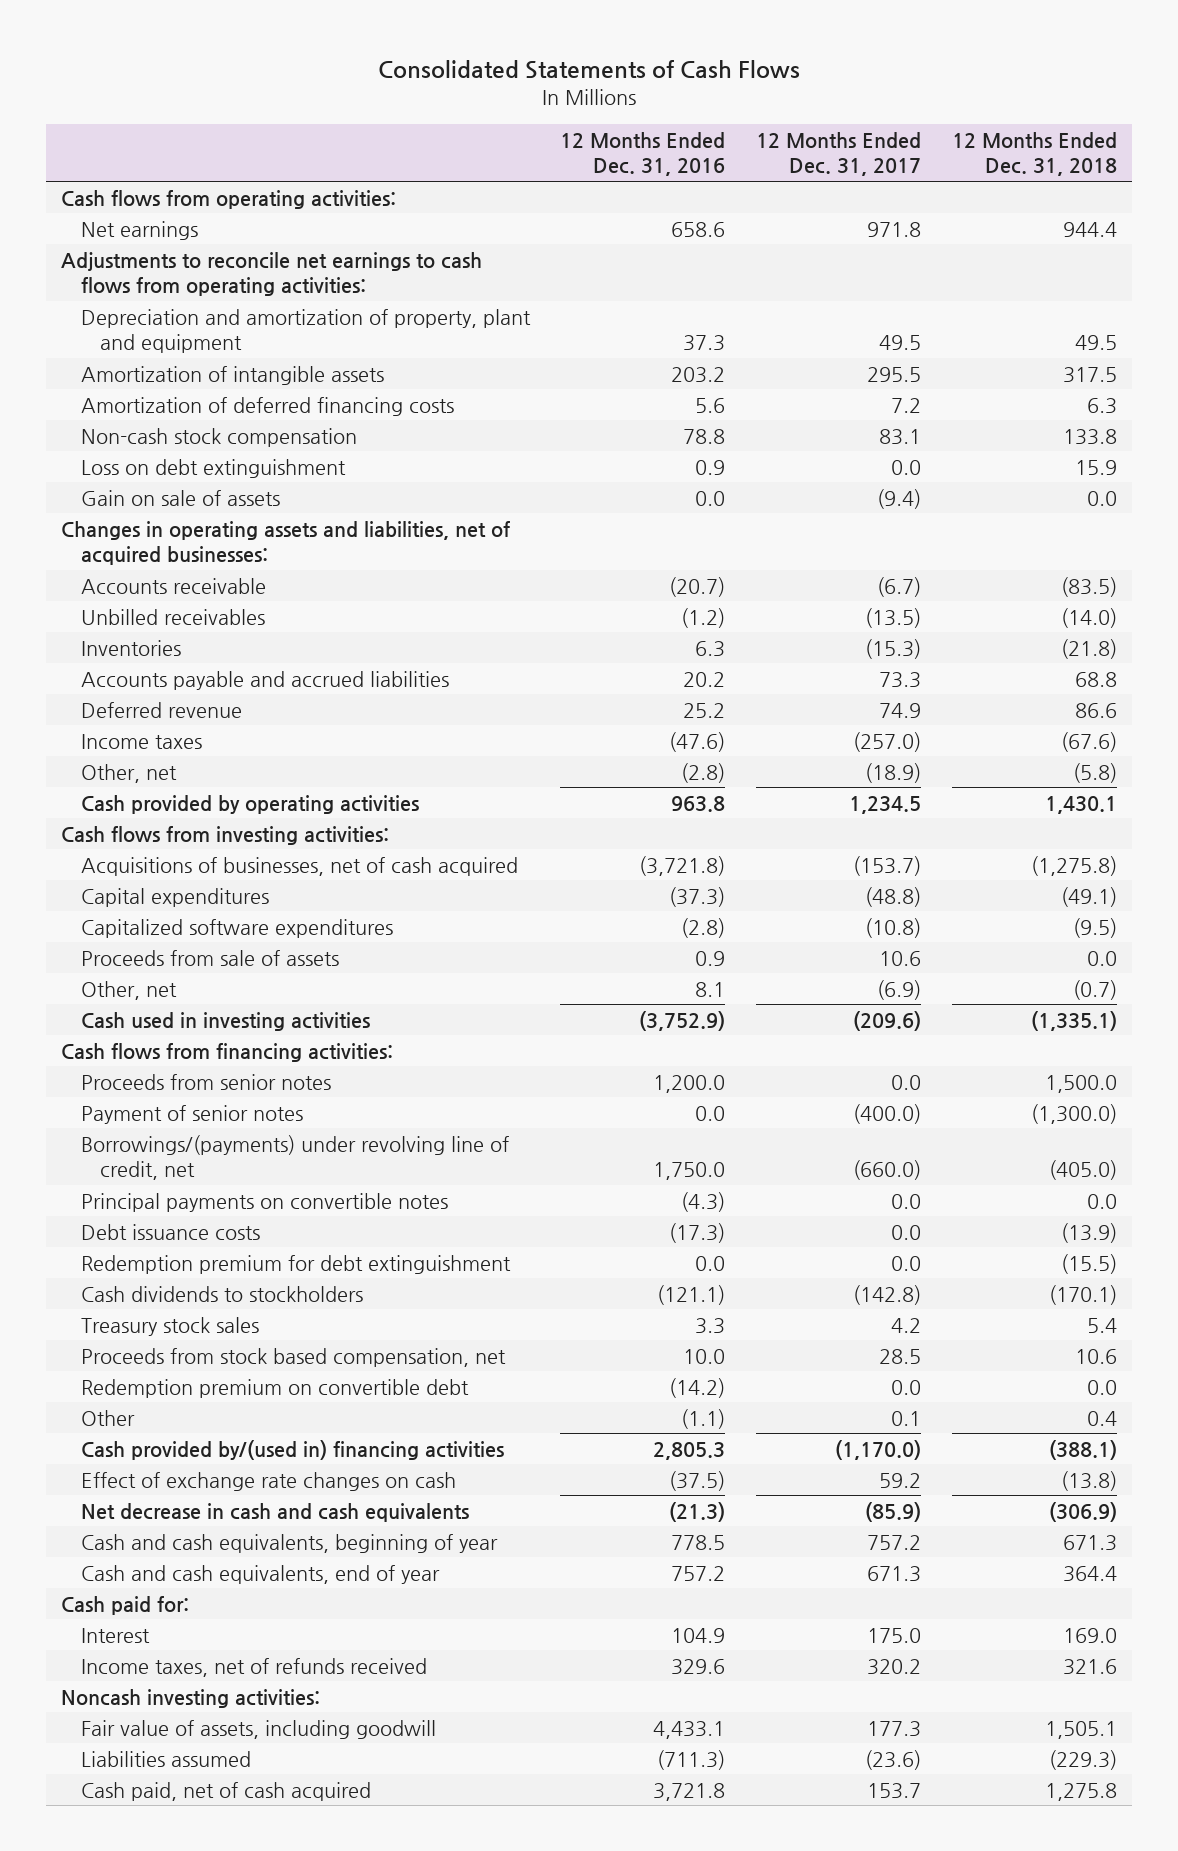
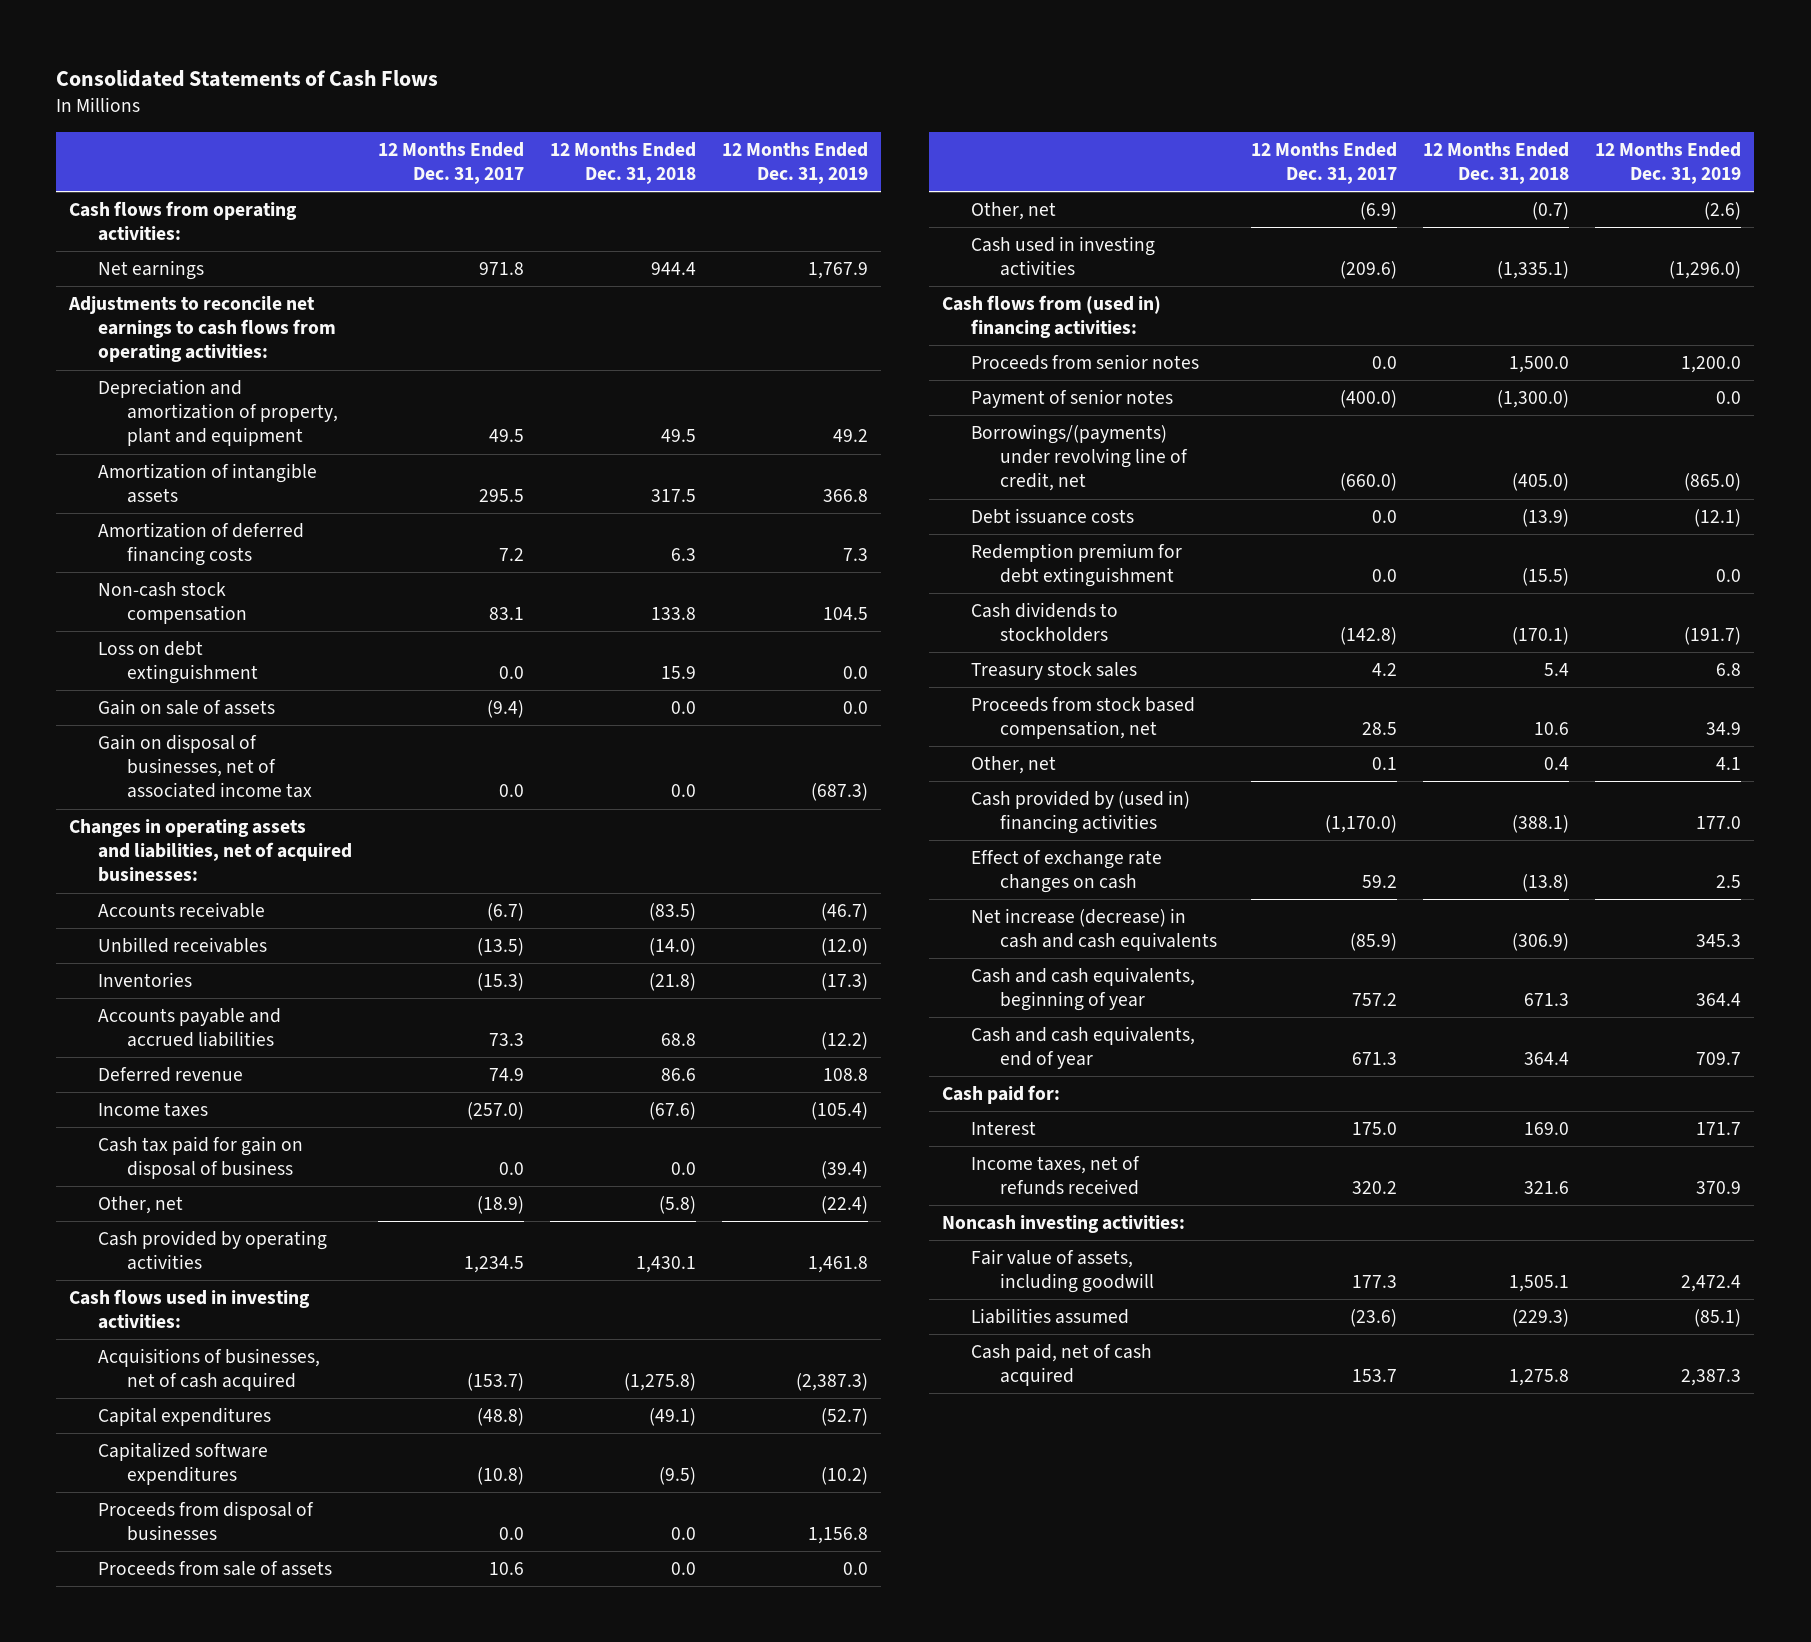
[560,132,726,177] 12 Months Ended Dec. 31, 2016 -> none
none -> [722,141,869,184] 12 Months Ended Dec. 31, 2019
none -> [98,733,313,799] Gain on disposal of businesses, net of associated income tax
none -> [98,1135,304,1180] Cash tax paid for gain on disposal of business
[61,825,390,845] Cash flows from investing activities: -> [69,1288,311,1330] Cash flows used in investing activities:
none -> [98,1500,315,1542] Proceeds from disposal of businesses
[61,1042,394,1062] Cash flows from financing activities: -> [942,294,1162,339] Cash flows from (used in) financing activities:
[80,1192,448,1212] Principal payments on convertible notes -> none
[80,1378,469,1398] Redemption premium on convertible debt -> none
[80,1409,135,1426] Other -> [971,755,1057,774] Other, net
[80,1439,504,1460] Cash provided by/(used in) financing activities -> [971,789,1191,835] Cash provided by (used in) financing activities
[80,1502,469,1522] Net decrease in cash and cash equivalents -> [971,907,1218,952] Net increase (decrease) in cash and cash equivalents

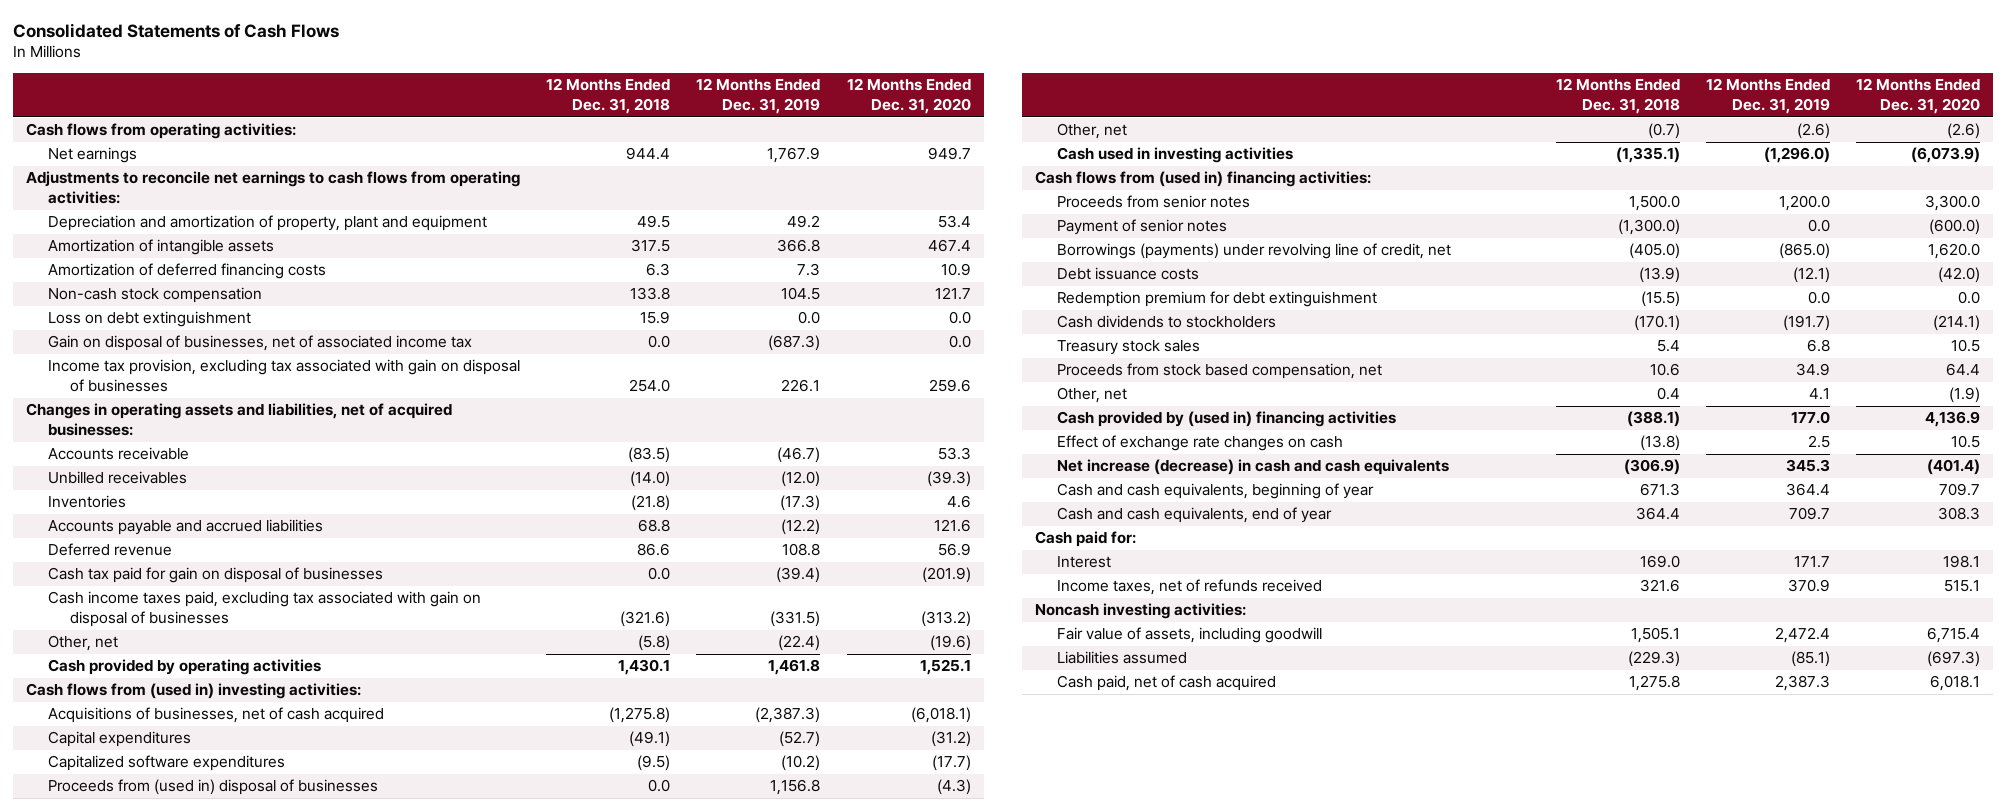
[378,141,525,184] 12 Months Ended Dec. 31, 2017 -> none
none -> [846,78,971,115] 12 Months Ended Dec. 31, 2020
[98,698,276,715] Gain on sale of assets -> none
none -> [48,359,521,393] Income tax provision, excluding tax associated with gain on disposal of businesses
[98,1101,209,1117] Income taxes -> none
[98,1135,304,1180] Cash tax paid for gain on disposal of business -> [48,567,384,584] Cash tax paid for gain on disposal of businesses
none -> [48,591,482,628] Cash income taxes paid, excluding tax associated with gain on disposal of businesses
[69,1288,311,1330] Cash flows used in investing activities: -> [25,683,361,700] Cash flows from (used in) investing activities:
[98,1560,333,1576] Proceeds from sale of assets -> none
[98,1500,315,1542] Proceeds from disposal of businesses -> [48,779,379,796] Proceeds from (used in) disposal of businesses
[971,423,1189,492] Borrowings/(payments) under revolving line of credit, net -> [1057,243,1452,260] Borrowings (payments) under revolving line of credit, net

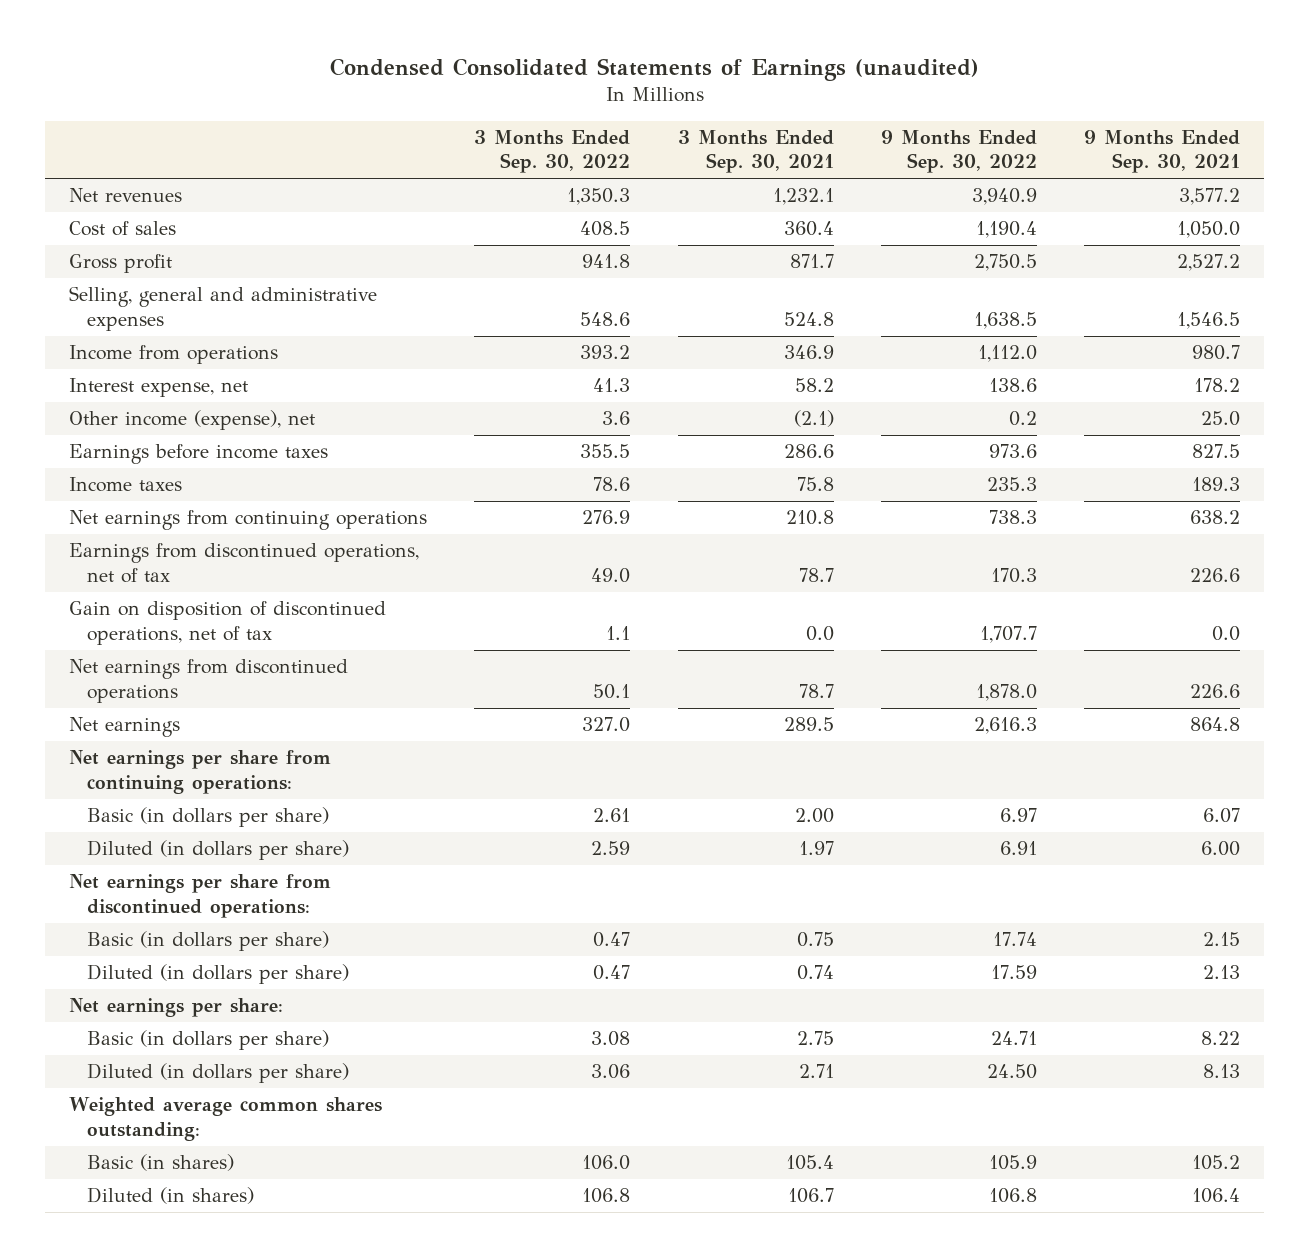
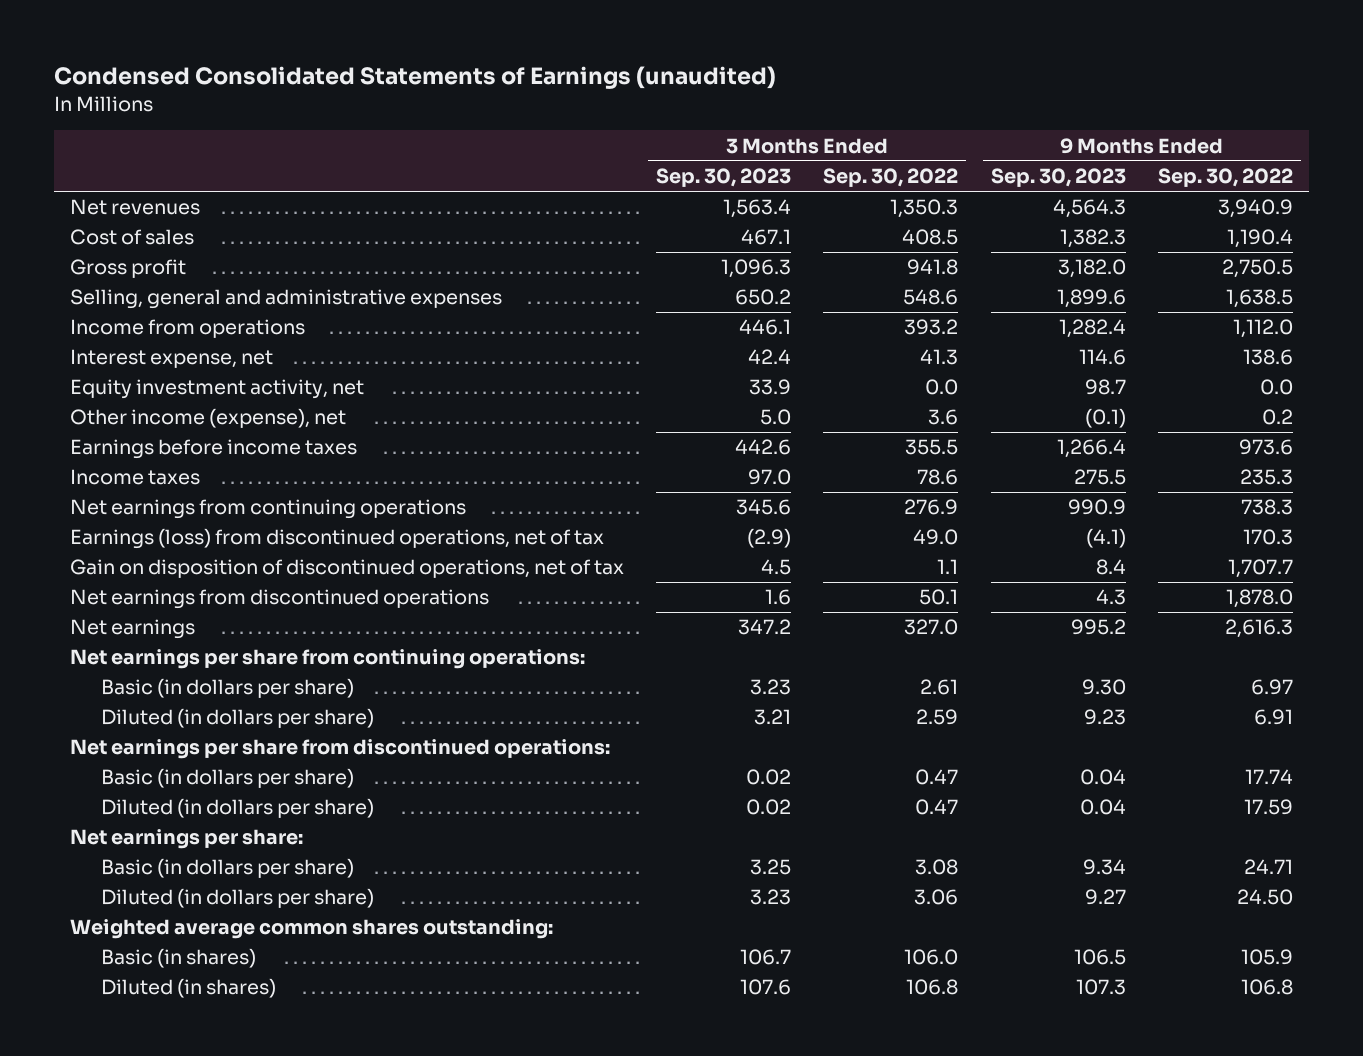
[677,129,834,174] 3 Months Ended Sep. 30, 2021 -> none
[1084,129,1241,174] 9 Months Ended Sep. 30, 2021 -> none
none -> [656,167,792,187] Sep. 30, 2023
none -> [990,167,1126,187] Sep. 30, 2023
none -> [70,379,365,400] Equity investment activity, net
[68,543,419,583] Earnings from discontinued operations, net of tax -> [70,528,605,550] Earnings (loss) from discontinued operations, net of tax

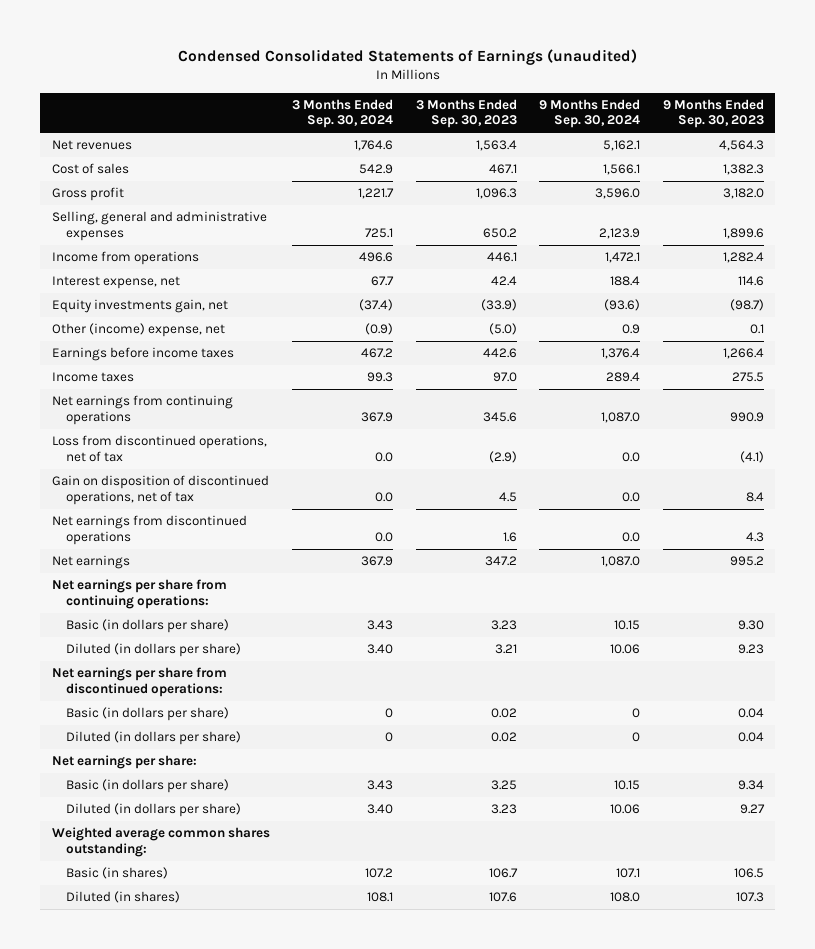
[823,167,959,187] Sep. 30, 2022 -> none
[1157,167,1293,187] Sep. 30, 2022 -> none
none -> [292,98,394,129] 3 Months Ended Sep. 30, 2024
none -> [539,98,641,129] 9 Months Ended Sep. 30, 2024
[70,379,365,400] Equity investment activity, net -> [51,299,228,314] Equity investments gain, net
[749,379,792,396] 33.9 -> [480,299,517,312] (33.9)
[1084,379,1126,396] 98.7 -> [729,299,764,312] (98.7)
[70,408,347,429] Other income (expense), net -> [51,323,225,338] Other (income) expense, net
[760,409,792,426] 5.0 -> [488,323,517,336] (5.0)
[1084,408,1126,429] (0.1) -> [749,324,764,335] 0.1
[70,528,605,550] Earnings (loss) from discontinued operations, net of tax -> [51,435,267,462] Loss from discontinued operations, net of tax

